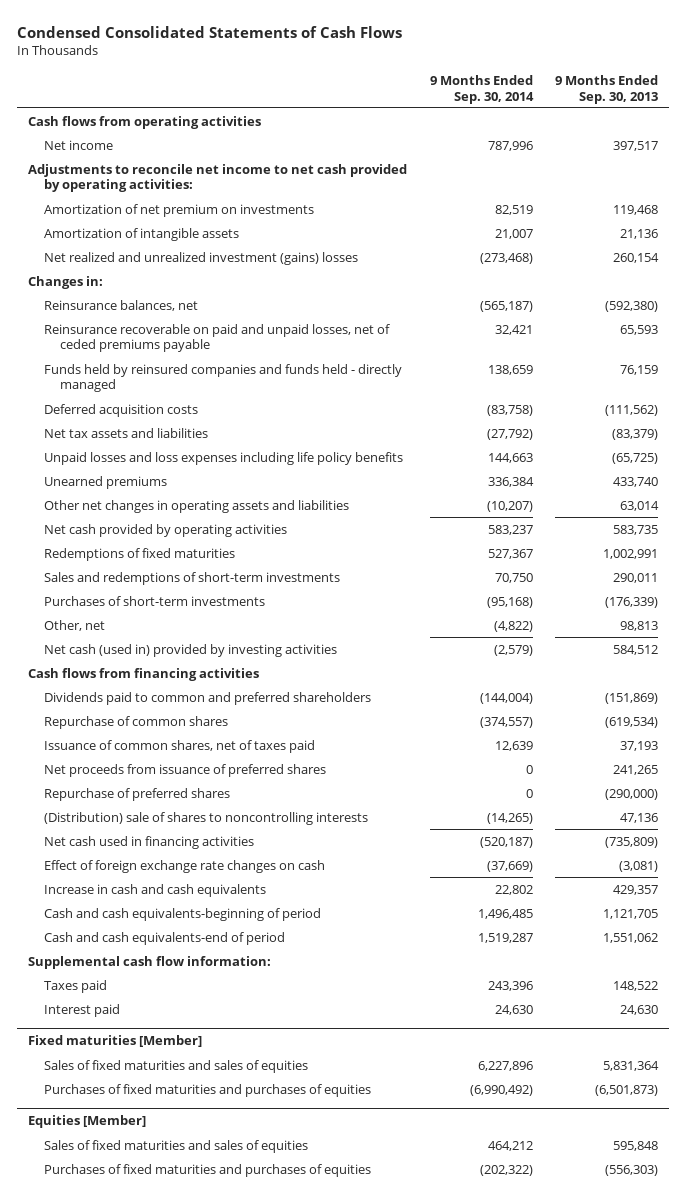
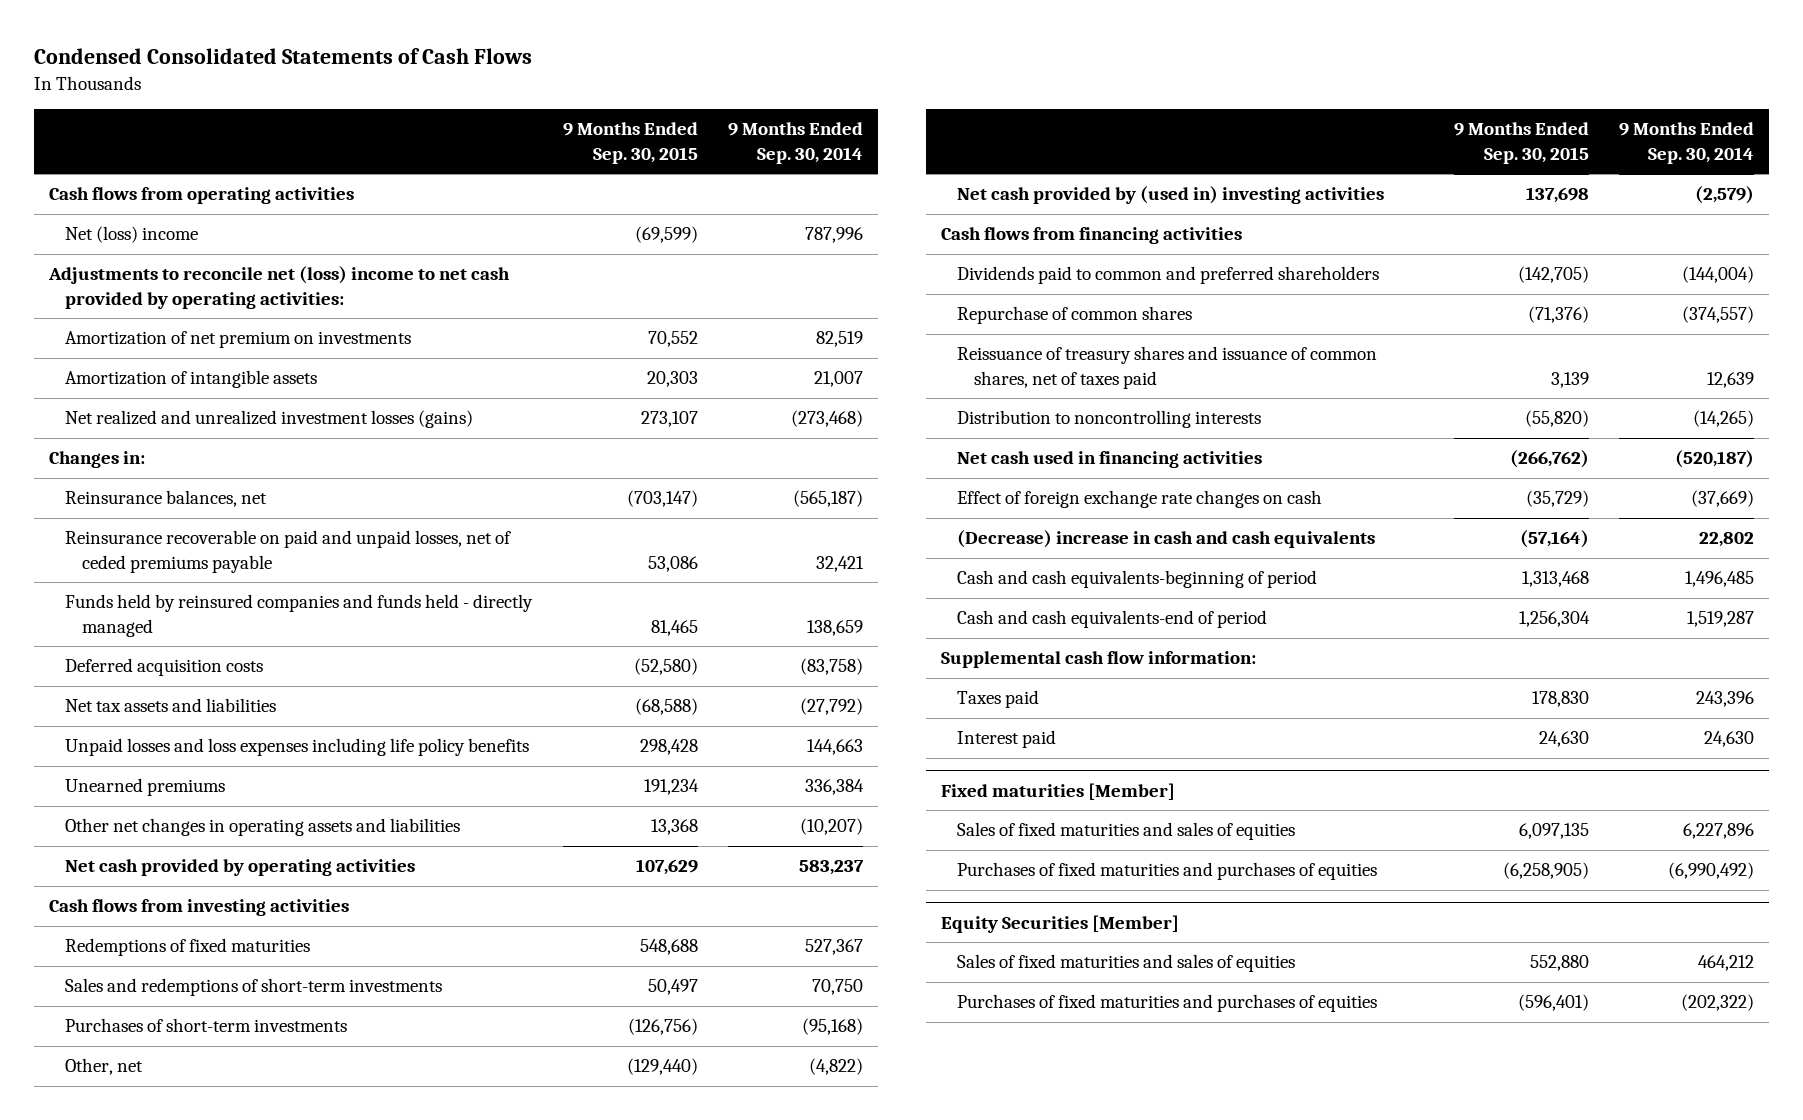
[555,74,659,104] 9 Months Ended Sep. 30, 2013 -> none
none -> [562,122,698,165] 9 Months Ended Sep. 30, 2015
[44,139,114,150] Net income -> [65,226,199,244] Net (loss) income
[28,163,408,193] Adjustments to reconcile net income to net cash provided by operating activities: -> [48,266,511,310] Adjustments to reconcile net (loss) income to net cash provided by operating activities:
[44,251,359,265] Net realized and unrealized investment (gains) losses -> [65,410,474,429] Net realized and unrealized investment losses (gains)
none -> [49,899,350,917] Cash flows from investing activities
[44,643,338,657] Net cash (used in) provided by investing activities -> [957,186,1385,205] Net cash provided by (used in) investing activities
[44,763,327,777] Net proceeds from issuance of preferred shares -> none
[44,787,231,801] Repurchase of preferred shares -> none
[44,739,316,753] Issuance of common shares, net of taxes paid -> [957,346,1378,390] Reissuance of treasury shares and issuance of common shares, net of taxes paid
[44,811,369,825] (Distribution) sale of shares to noncontrolling interests -> [957,410,1262,429] Distribution to noncontrolling interests
[44,883,267,897] Increase in cash and cash equivalents -> [957,530,1376,549] (Decrease) increase in cash and cash equivalents
[28,1115,147,1129] Equities [Member] -> none
none -> [940,914,1179,933] Equity Securities [Member]

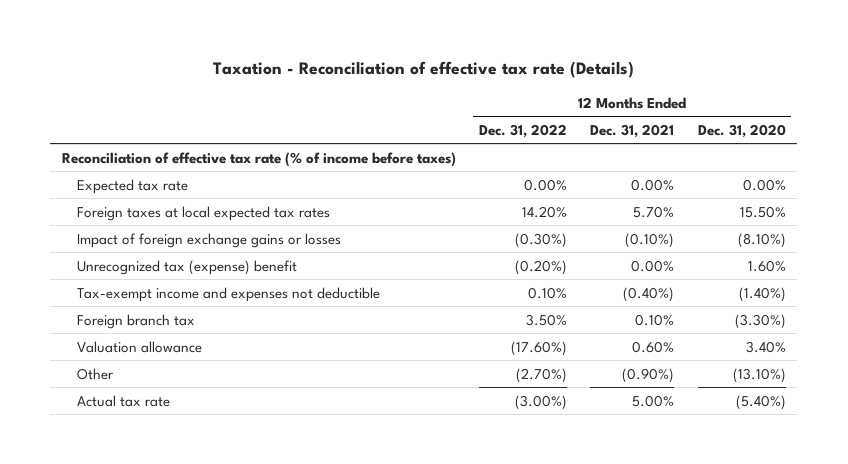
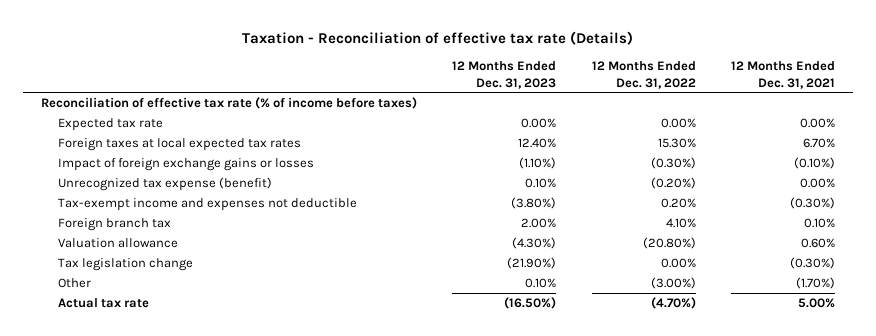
[697,123,786,138] Dec. 31, 2020 -> none
none -> [452,61,557,89] 12 Months Ended Dec. 31, 2023
[522,205,568,218] 14.20% -> [657,137,696,148] 15.30%
[633,205,675,218] 5.70% -> [803,137,836,148] 6.70%
[77,259,298,275] Unrecognized tax (expense) benefit -> [57,176,272,191] Unrecognized tax expense (benefit)
[528,286,568,299] 0.10% -> [660,197,696,208] 0.20%
[623,286,675,302] (0.40%) -> [790,196,836,209] (0.30%)
[526,313,568,326] 3.50% -> [665,217,696,228] 4.10%
[511,340,568,356] (17.60%) -> [642,236,696,249] (20.80%)
none -> [57,257,193,271] Tax legislation change
[516,367,568,383] (2.70%) -> [650,276,696,289] (3.00%)
[622,367,675,383] (0.90%) -> [796,276,836,289] (1.70%)
[515,394,568,410] (3.00%) -> [650,296,696,309] (4.70%)

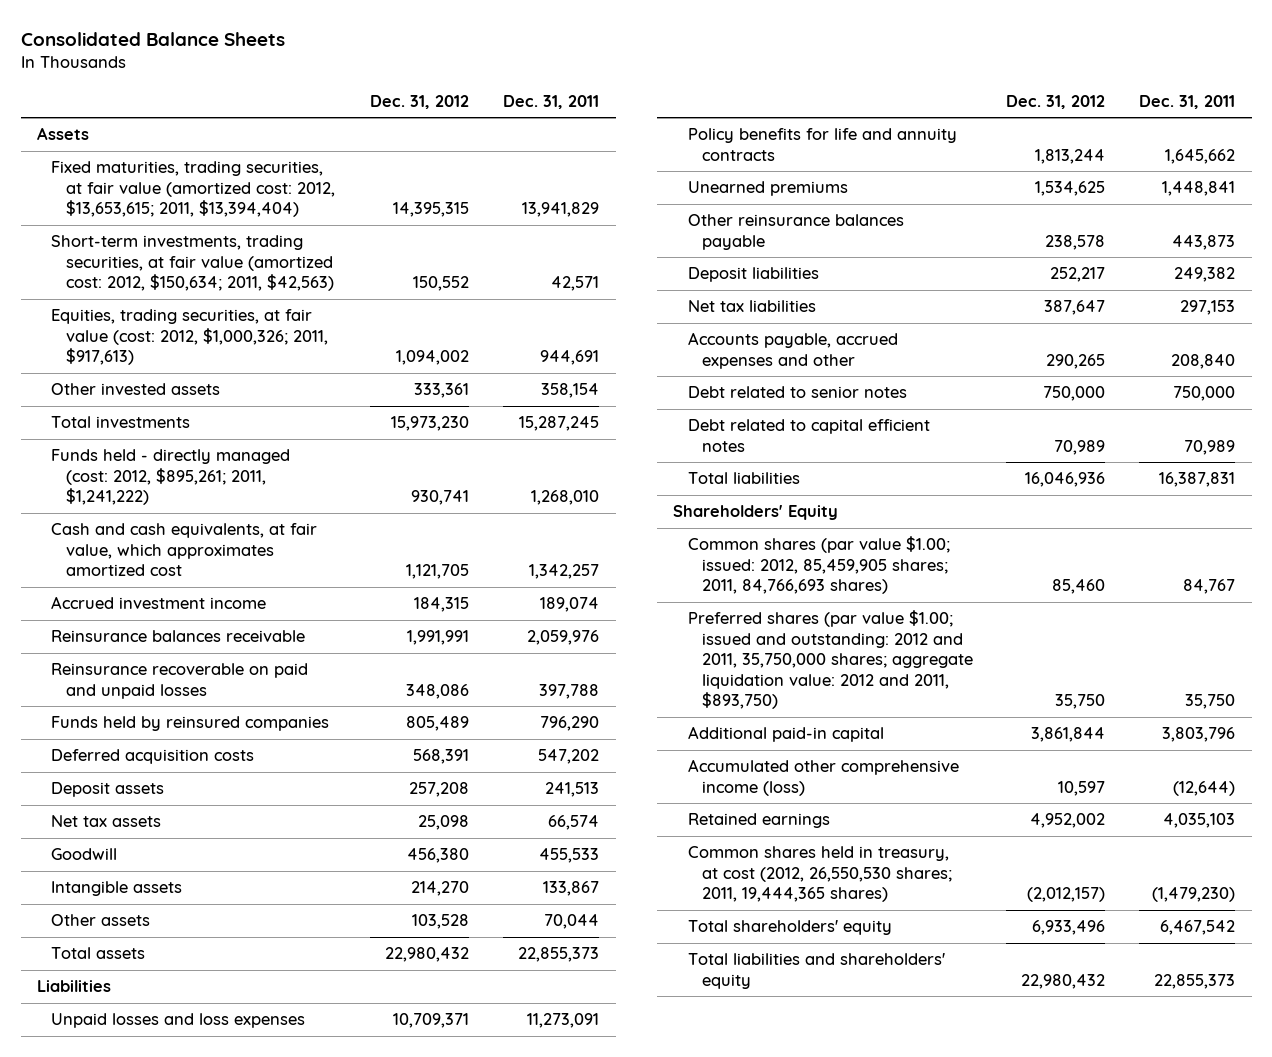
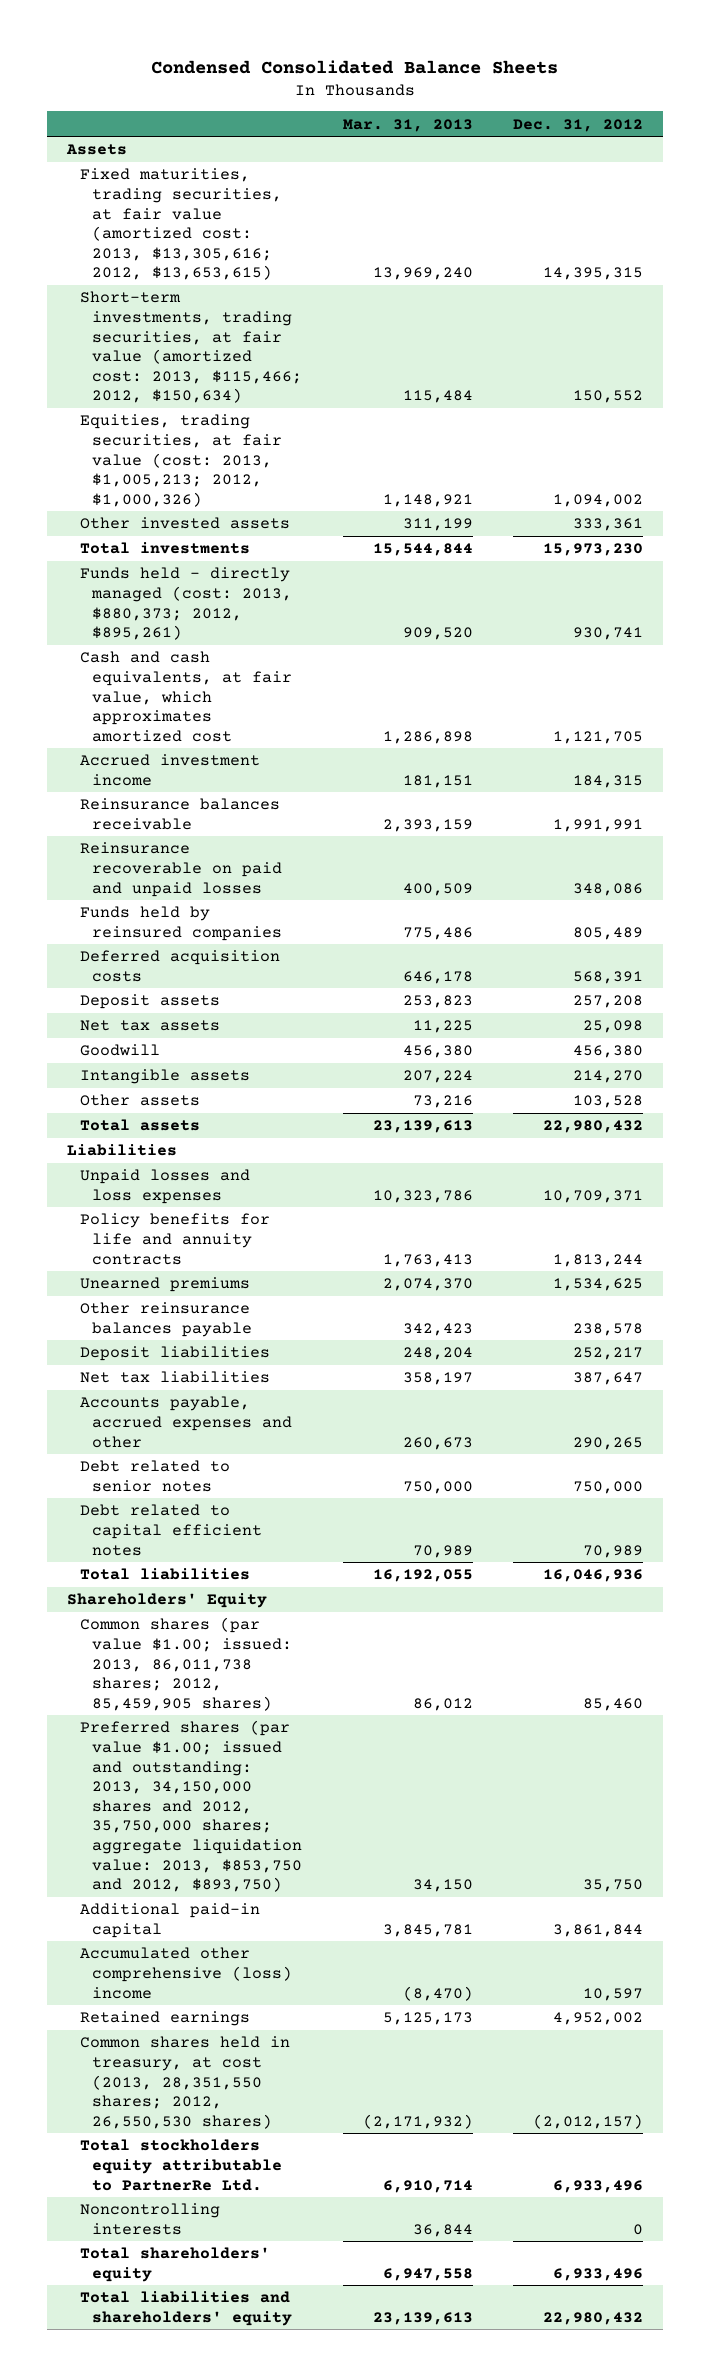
[20,32,285,47] Consolidated Balance Sheets -> [150,59,558,74] Condensed Consolidated Balance Sheets
[502,94,599,109] Dec. 31, 2011 -> none
none -> [342,118,473,132] Mar. 31, 2013
[51,161,335,218] Fixed maturities, trading securities, at fair value (amortized cost: 2012, $13,653,615; 2011, $13,394,404) -> [79,168,283,281] Fixed maturities, trading securities, at fair value (amortized cost: 2013, $13,305,616; 2012, $13,653,615)
[51,235,334,292] Short-term investments, trading securities, at fair value (amortized cost: 2012, $150,634; 2011, $42,563) -> [79,291,303,404] Short-term investments, trading securities, at fair value (amortized cost: 2013, $115,466; 2012, $150,634)
[51,309,328,366] Equities, trading securities, at fair value (cost: 2012, $1,000,326; 2011, $917,613) -> [79,414,283,507] Equities, trading securities, at fair value (cost: 2013, $1,005,213; 2012, $1,000,326)
[51,449,291,506] Funds held - directly managed (cost: 2012, $895,261; 2011, $1,241,222) -> [79,567,293,641] Funds held - directly managed (cost: 2013, $880,373; 2012, $895,261)
[687,536,950,595] Common shares (par value $1.00; issued: 2012, 85,459,905 shares; 2011, 84,766,693 shares) -> [79,1617,293,1711] Common shares (par value $1.00; issued: 2013, 86,011,738 shares; 2012, 85,459,905 shares)
[687,610,973,710] Preferred shares (par value $1.00; issued and outstanding: 2012 and 2011, 35,750,000 shares; aggregate liquidation value: 2012 and 2011, $893,750) -> [79,1720,303,1893] Preferred shares (par value $1.00; issued and outstanding: 2013, 34,150,000 shares and 2012, 35,750,000 shares; aggregate liquidation value: 2013, $853,750 and 2012, $893,750)
[687,759,959,796] Accumulated other comprehensive income (loss) -> [79,1947,293,1999] Accumulated other comprehensive (loss) income
[687,846,952,903] Common shares held in treasury, at cost (2012, 26,550,530 shares; 2011, 19,444,365 shares) -> [79,2036,290,2129] Common shares held in treasury, at cost (2013, 28,351,550 shares; 2012, 26,550,530 shares)
none -> [79,2139,283,2191] Total stockholders equity attributable to PartnerRe Ltd.
none -> [79,2203,220,2235] Noncontrolling interests

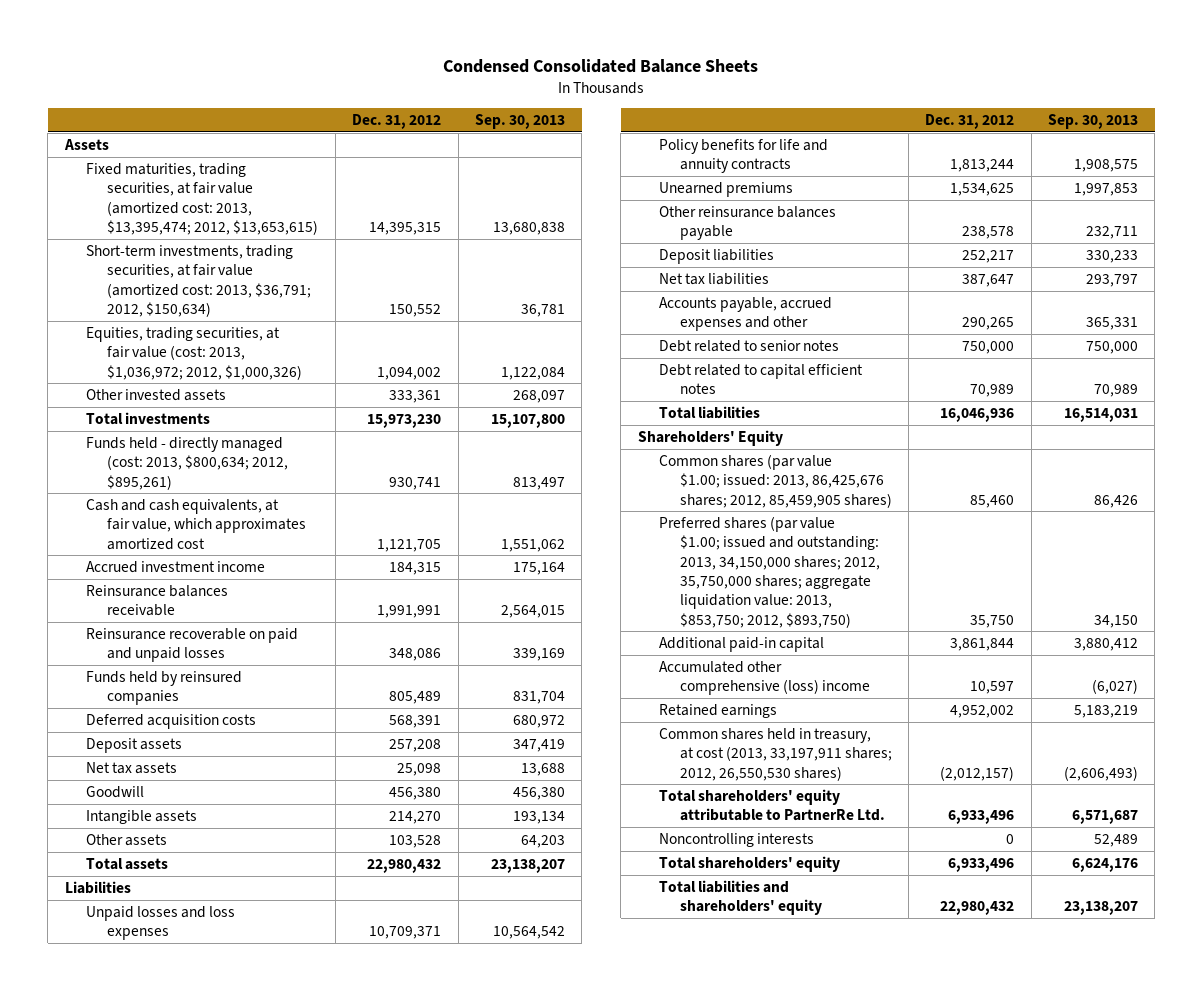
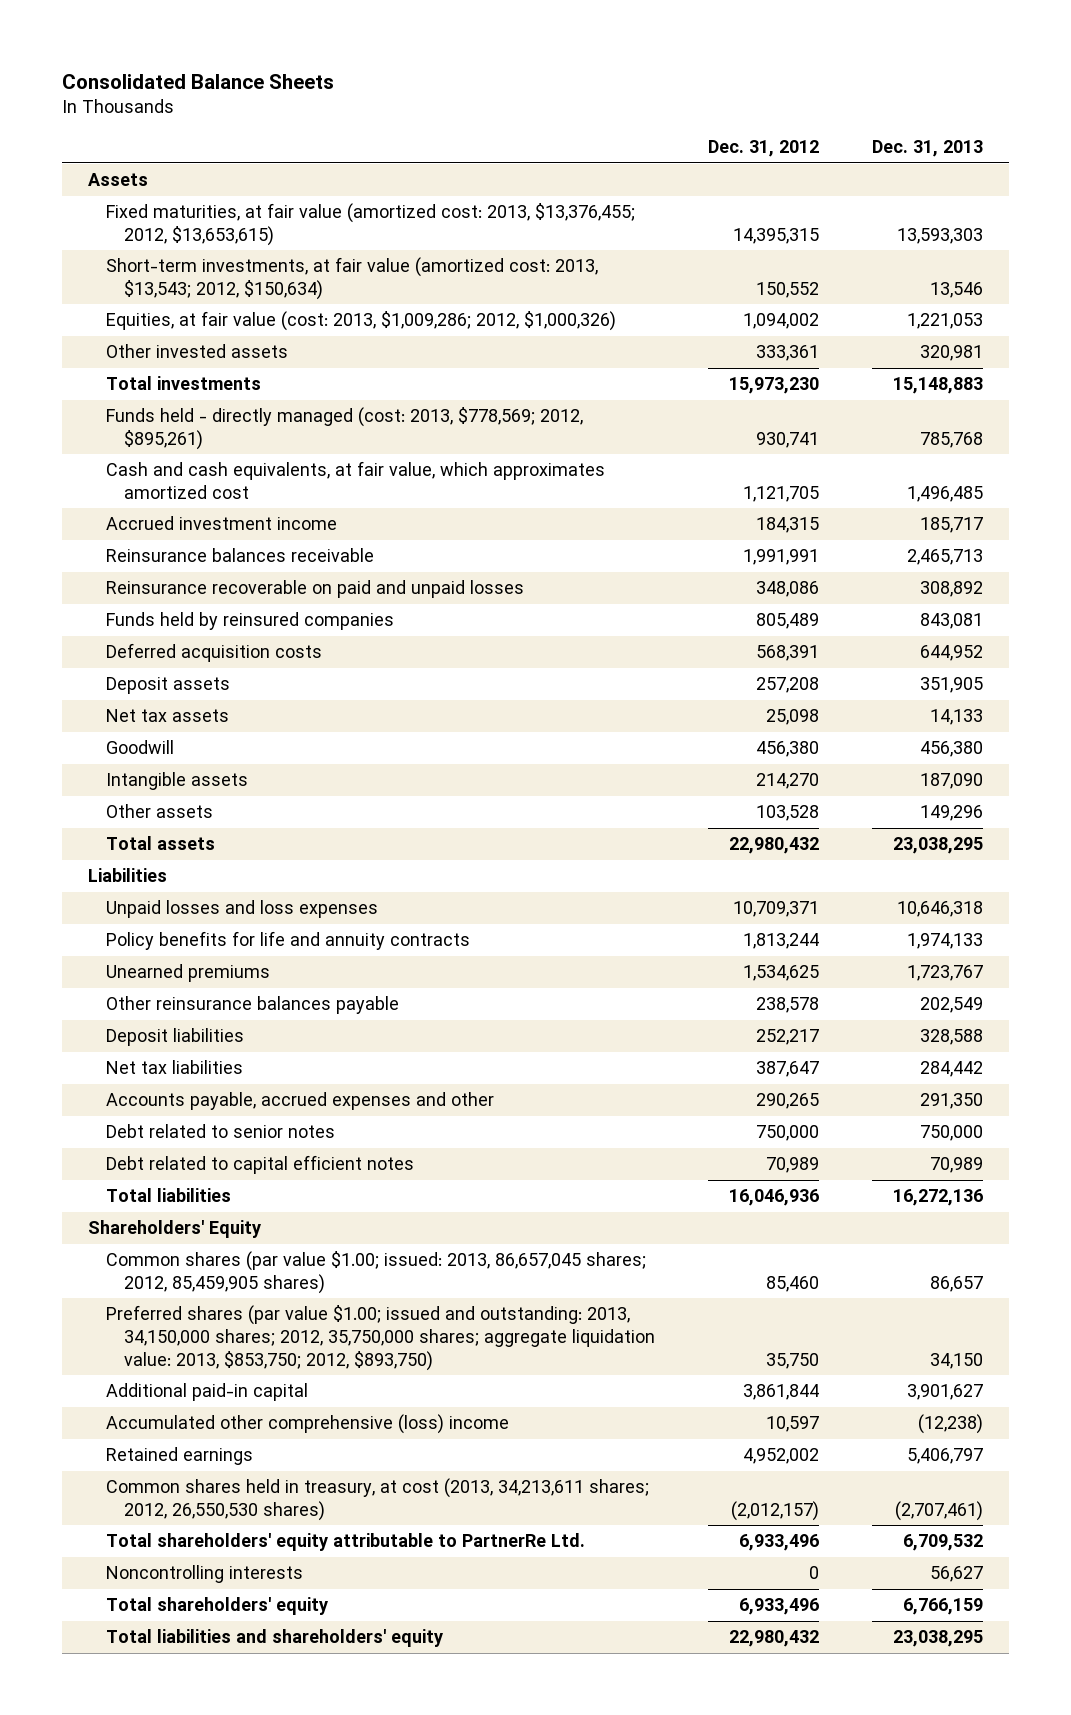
[443,58,759,73] Condensed Consolidated Balance Sheets -> [61,74,334,90] Consolidated Balance Sheets
[475,114,566,130] Sep. 30, 2013 -> none
none -> [871,140,983,158] Dec. 31, 2013
[85,162,318,236] Fixed maturities, trading securities, at fair value (amortized cost: 2013, $13,395,474; 2012, $13,653,615) -> [105,203,635,247] Fixed maturities, at fair value (amortized cost: 2013, $13,376,455; 2012, $13,653,615)
[85,244,311,318] Short-term investments, trading securities, at fair value (amortized cost: 2013, $36,791; 2012, $150,634) -> [105,257,598,301] Short-term investments, at fair value (amortized cost: 2013, $13,543; 2012, $150,634)
[85,326,302,380] Equities, trading securities, at fair value (cost: 2013, $1,036,972; 2012, $1,000,326) -> [105,311,616,332] Equities, at fair value (cost: 2013, $1,009,286; 2012, $1,000,326)
[85,436,288,490] Funds held - directly managed (cost: 2013, $800,634; 2012, $895,261) -> [105,407,583,451] Funds held - directly managed (cost: 2013, $778,569; 2012, $895,261)
[658,453,892,508] Common shares (par value $1.00; issued: 2013, 86,425,676 shares; 2012, 85,459,905 shares) -> [105,1251,646,1295] Common shares (par value $1.00; issued: 2013, 86,657,045 shares; 2012, 85,459,905 shares)
[658,727,892,781] Common shares held in treasury, at cost (2013, 33,197,911 shares; 2012, 26,550,530 shares) -> [105,1478,649,1522] Common shares held in treasury, at cost (2013, 34,213,611 shares; 2012, 26,550,530 shares)

